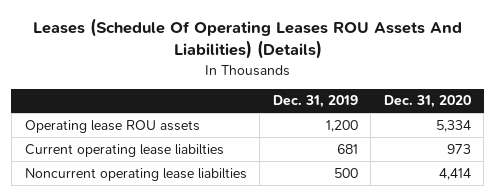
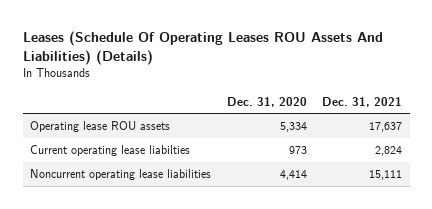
[272,95,358,109] Dec. 31, 2019 -> none
none -> [322,96,403,107] Dec. 31, 2021
[24,167,247,181] Noncurrent operating lease liabilties -> [30,169,212,181] Noncurrent operating lease liabilities

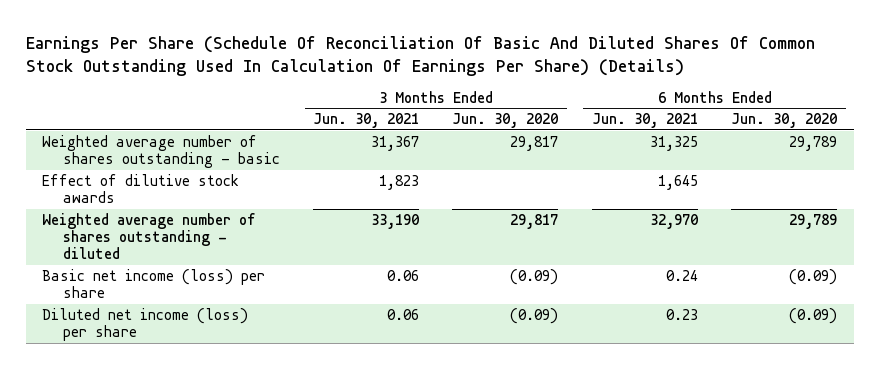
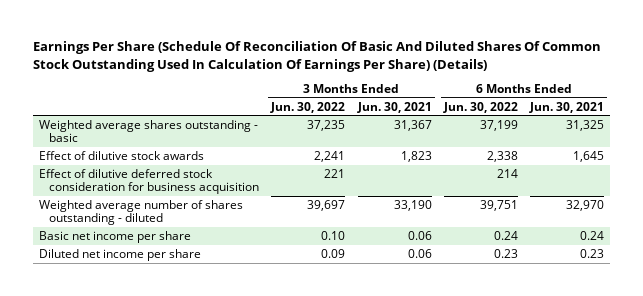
[452,113,559,129] Jun. 30, 2020 -> none
[731,113,838,129] Jun. 30, 2020 -> none
none -> [270,101,346,113] Jun. 30, 2022
none -> [442,101,518,113] Jun. 30, 2022
[42,134,280,169] Weighted average number of shares outstanding - basic -> [39,119,259,143] Weighted average shares outstanding - basic
none -> [39,168,259,195] Effect of dilutive deferred stock consideration for business acquisition
[42,268,266,299] Basic net income (loss) per share -> [39,230,192,243] Basic net income per share
[42,307,249,342] Diluted net income (loss) per share -> [39,248,202,261] Diluted net income per share

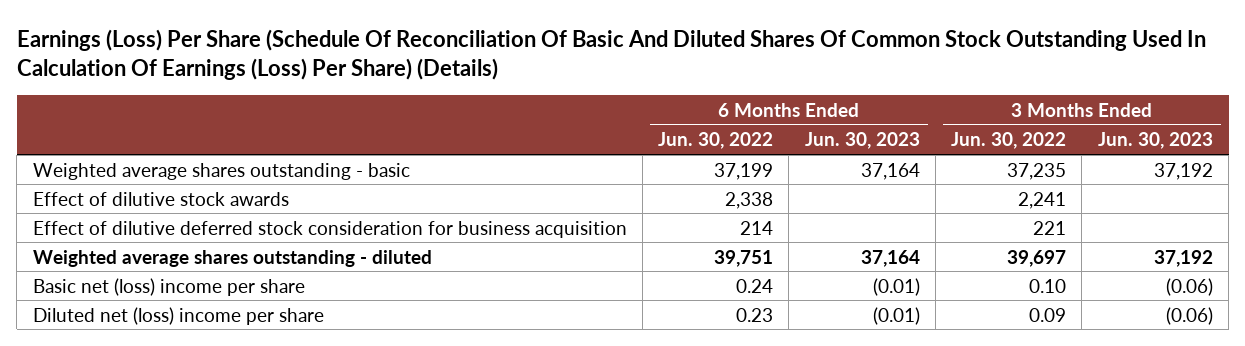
[33,40,602,72] Earnings Per Share (Schedule Of Reconciliation Of Basic And Diluted Shares Of Common Stock Outstanding Used In Calculation Of Earnings Per Share) (Details) -> [16,28,1206,81] Earnings (Loss) Per Share (Schedule Of Reconciliation Of Basic And Diluted Shares Of Common Stock Outstanding Used In Calculation Of Earnings (Loss) Per Share) (Details)
[356,101,432,113] Jun. 30, 2021 -> none
[529,101,605,113] Jun. 30, 2021 -> none
none -> [804,132,920,150] Jun. 30, 2023
none -> [1097,132,1213,150] Jun. 30, 2023
[39,199,244,226] Weighted average number of shares outstanding - diluted -> [32,249,432,267] Weighted average shares outstanding - diluted
[39,230,192,243] Basic net income per share -> [32,277,305,296] Basic net (loss) income per share
[39,248,202,261] Diluted net income per share -> [32,306,324,325] Diluted net (loss) income per share

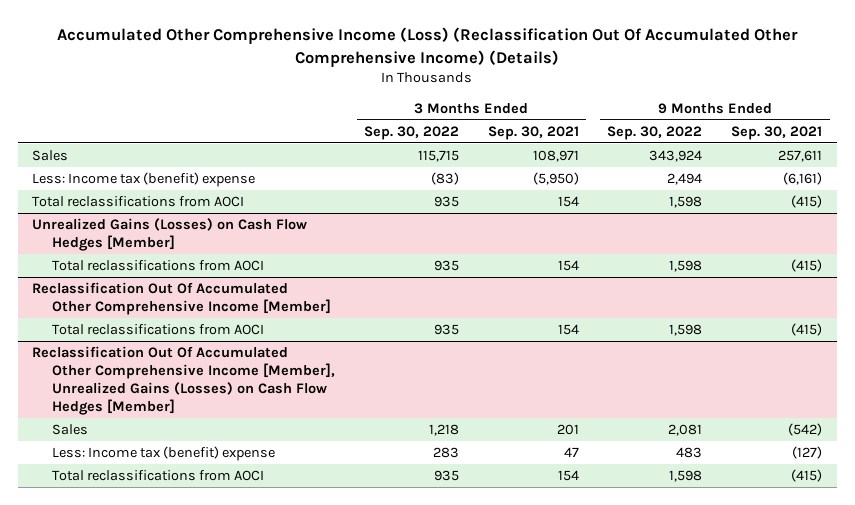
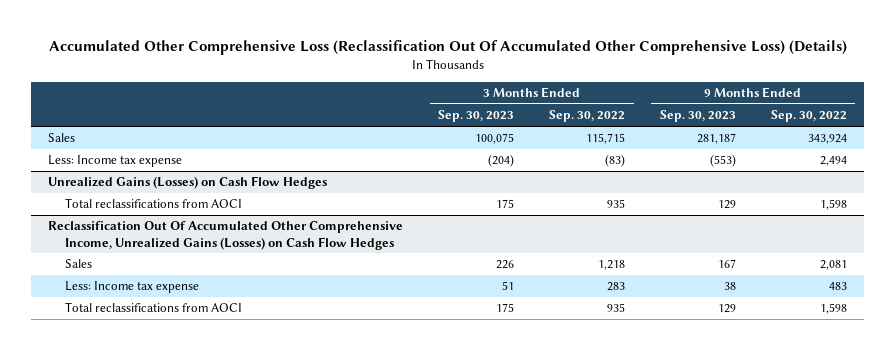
[57,27,799,67] Accumulated Other Comprehensive Income (Loss) (Reclassification Out Of Accumulated Other Comprehensive Income) (Details) -> [48,40,847,56] Accumulated Other Comprehensive Loss (Reclassification Out Of Accumulated Other Comprehensive Loss) (Details)
[487,125,579,140] Sep. 30, 2021 -> none
[731,125,823,140] Sep. 30, 2021 -> none
none -> [438,110,515,123] Sep. 30, 2023
none -> [659,110,736,123] Sep. 30, 2023
[32,196,245,208] Total reclassifications from AOCI -> none
[52,260,265,272] Total reclassifications from AOCI -> none
[32,282,332,316] Reclassification Out Of Accumulated Other Comprehensive Income [Member] -> none
[32,172,256,188] Less: Income tax (benefit) expense -> [48,155,183,168] Less: Income tax expense
[32,218,308,252] Unrealized Gains (Losses) on Cash Flow Hedges [Member] -> [48,176,328,190] Unrealized Gains (Losses) on Cash Flow Hedges
[32,346,336,416] Reclassification Out Of Accumulated Other Comprehensive Income [Member], Unrealized Gains (Losses) on Cash Flow Hedges [Member] -> [48,221,404,250] Reclassification Out Of Accumulated Other Comprehensive Income, Unrealized Gains (Losses) on Cash Flow Hedges
[52,446,276,462] Less: Income tax (benefit) expense -> [64,281,199,294] Less: Income tax expense

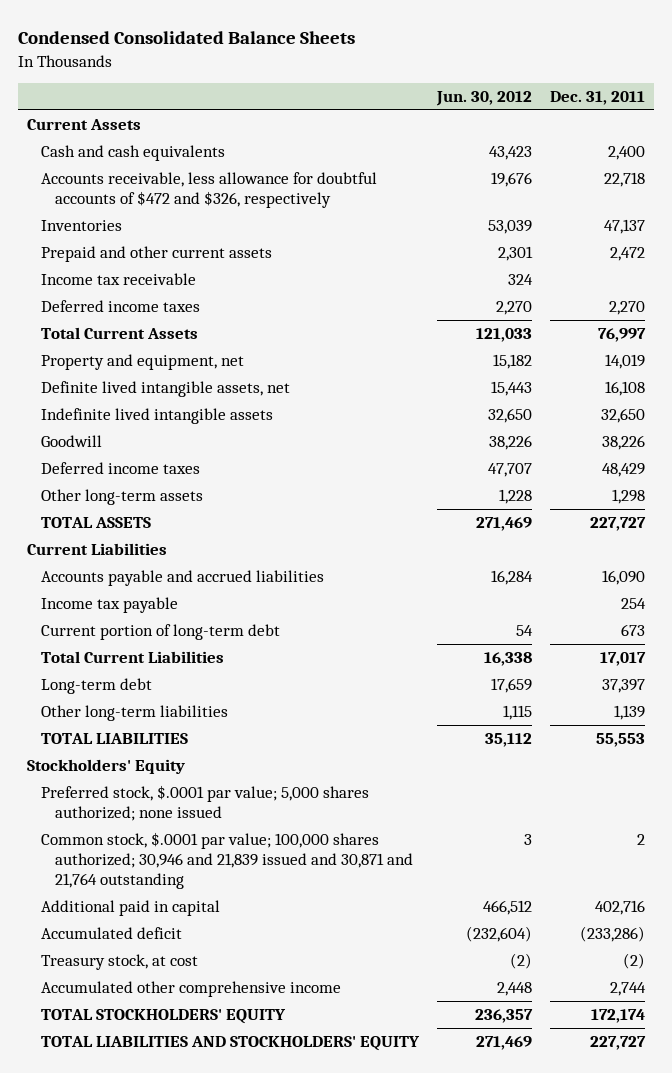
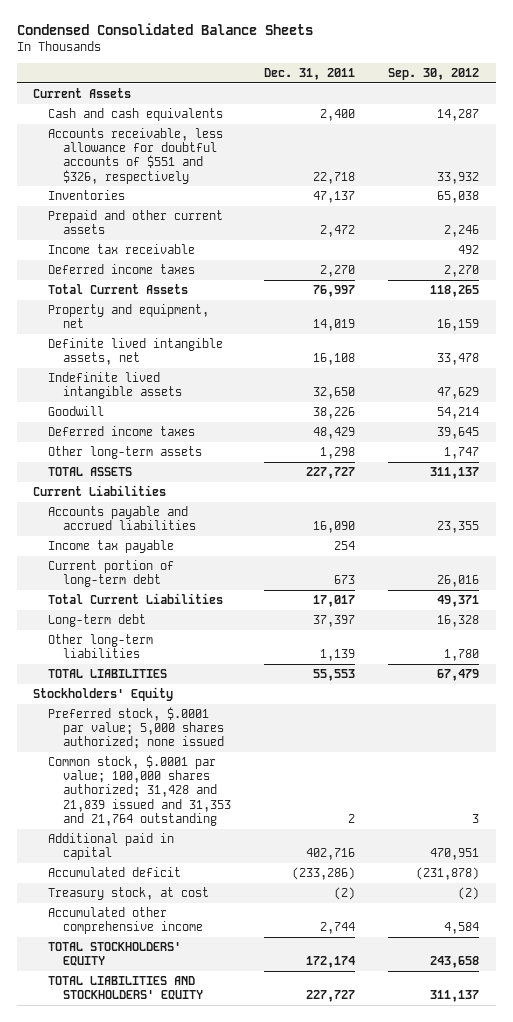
[436,91,533,107] Jun. 30, 2012 -> none
none -> [388,68,480,81] Sep. 30, 2012
[41,172,378,209] Accounts receivable, less allowance for doubtful accounts of $472 and $326, respectively -> [48,127,224,184] Accounts receivable, less allowance for doubtful accounts of $551 and $326, respectively
[41,832,414,890] Common stock, $.0001 par value; 100,000 shares authorized; 30,946 and 21,839 issued and 30,871 and 21,764 outstanding -> [48,754,232,826] Common stock, $.0001 par value; 100,000 shares authorized; 31,428 and 21,839 issued and 31,353 and 21,764 outstanding

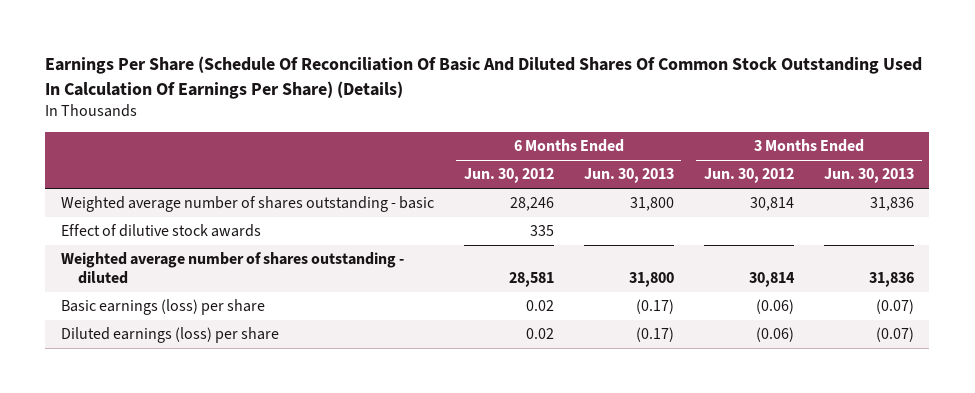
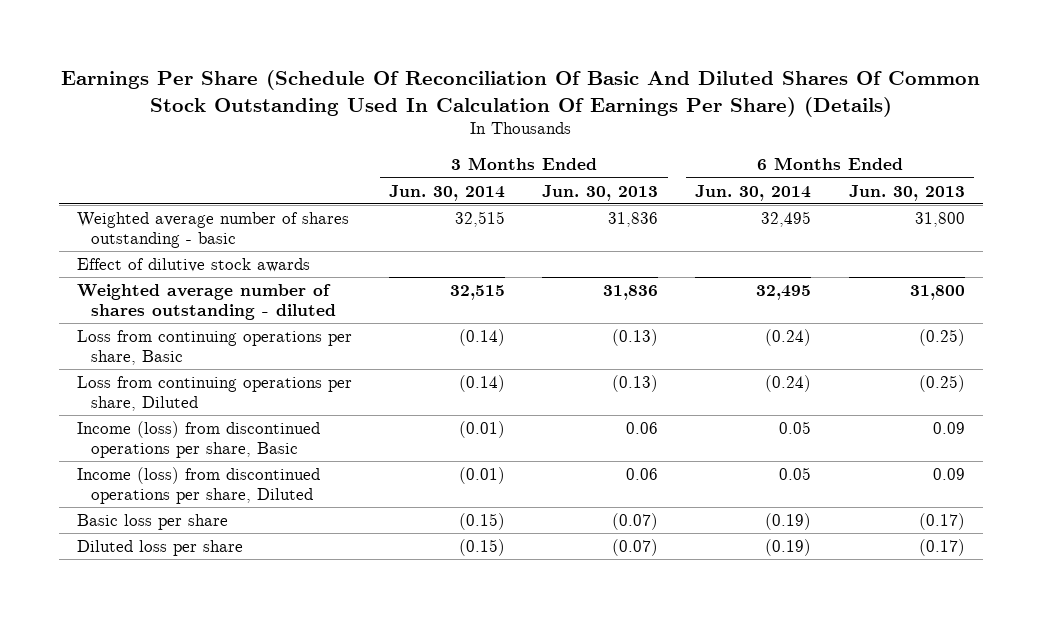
[463,168,554,184] Jun. 30, 2012 -> none
[703,168,794,184] Jun. 30, 2012 -> none
none -> [389,184,506,201] Jun. 30, 2014
none -> [695,184,812,201] Jun. 30, 2014
none -> [77,329,353,365] Loss from continuing operations per share, Basic
none -> [77,375,353,411] Loss from continuing operations per share, Diluted
none -> [77,420,321,458] Income (loss) from discontinued operations per share, Basic
none -> [77,466,321,504] Income (loss) from discontinued operations per share, Diluted
[60,299,265,316] Basic earnings (loss) per share -> [77,513,229,530] Basic loss per share
[60,327,279,344] Diluted earnings (loss) per share -> [77,539,244,556] Diluted loss per share

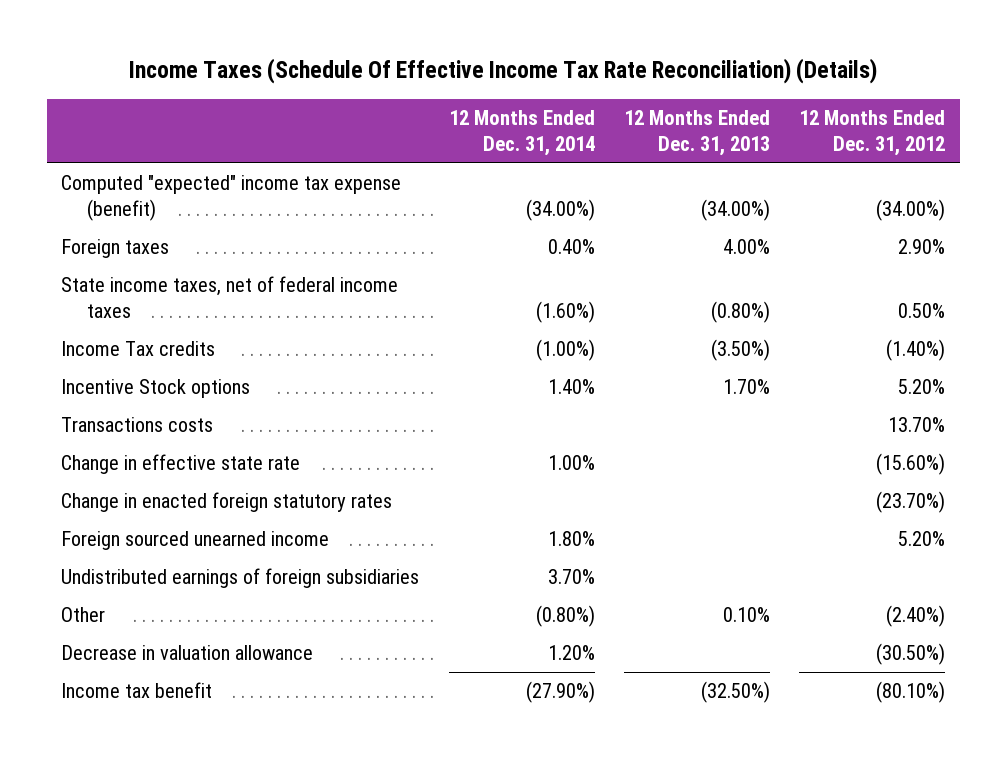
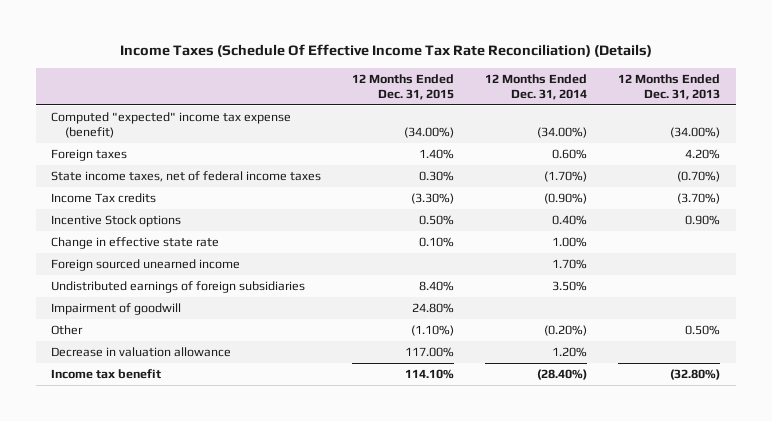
[799,110,946,156] 12 Months Ended Dec. 31, 2012 -> none
none -> [352,73,455,101] 12 Months Ended Dec. 31, 2015
[61,417,214,433] Transactions costs -> none
[547,239,595,255] 0.40% -> [552,148,588,159] 0.60%
[722,239,770,255] 4.00% -> [685,148,721,159] 4.20%
[535,301,595,324] (1.60%) -> [544,170,588,182] (1.70%)
[710,301,770,324] (0.80%) -> [677,170,721,182] (0.70%)
[535,339,595,362] (1.00%) -> [544,192,588,204] (0.90%)
[710,339,770,362] (3.50%) -> [677,192,721,204] (3.70%)
[547,379,595,395] 1.40% -> [552,214,588,225] 0.40%
[722,379,770,395] 1.70% -> [685,214,721,225] 0.90%
[61,492,393,513] Change in enacted foreign statutory rates -> none
[547,531,595,547] 1.80% -> [552,258,588,269] 1.70%
[547,569,595,585] 3.70% -> [552,280,588,291] 3.50%
none -> [51,302,182,315] Impairment of goodwill
[535,605,595,628] (0.80%) -> [544,324,588,336] (0.20%)
[722,607,770,623] 0.10% -> [685,324,721,335] 0.50%
[525,681,595,704] (27.90%) -> [537,368,588,380] (28.40%)
[700,681,770,704] (32.50%) -> [670,368,721,380] (32.80%)

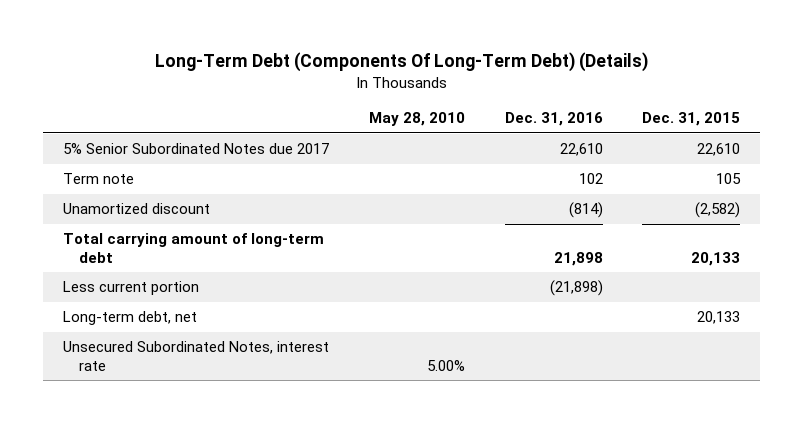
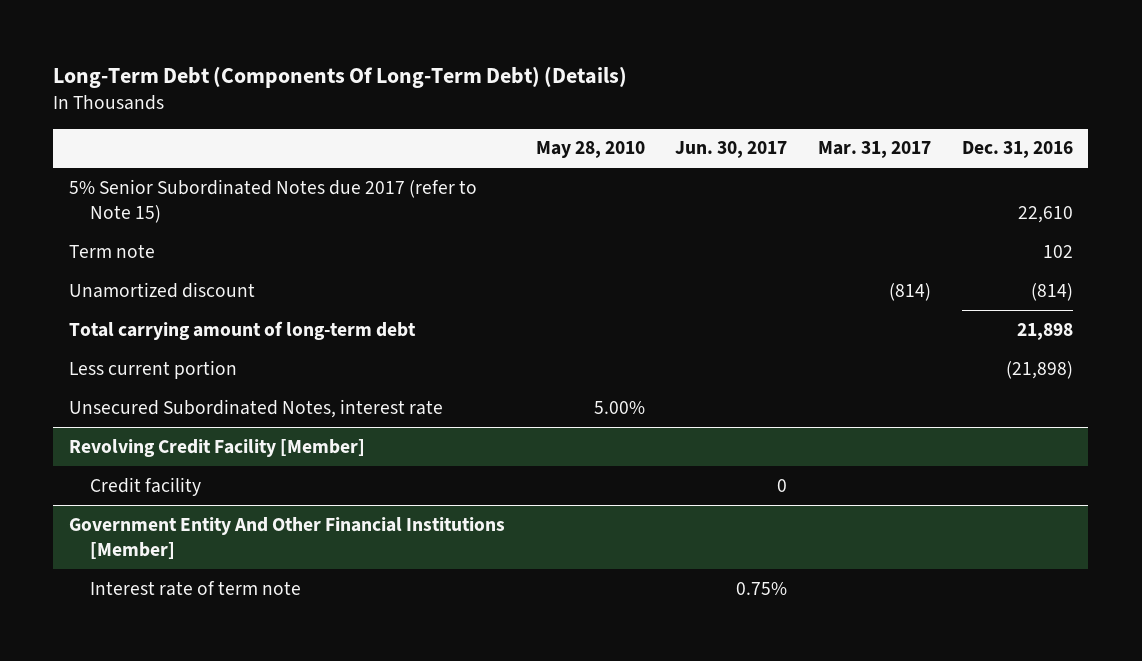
[642,112,741,127] Dec. 31, 2015 -> none
none -> [675,141,788,159] Jun. 30, 2017
none -> [818,141,932,159] Mar. 31, 2017
[63,143,330,155] 5% Senior Subordinated Notes due 2017 -> [68,178,477,223] 5% Senior Subordinated Notes due 2017 (refer to Note 15)
[63,311,198,326] Long-term debt, net -> none
none -> [68,438,365,457] Revolving Credit Facility [Member]
none -> [90,476,202,496] Credit facility
none -> [68,516,505,559] Government Entity And Other Financial Institutions [Member]
none -> [90,580,302,596] Interest rate of term note

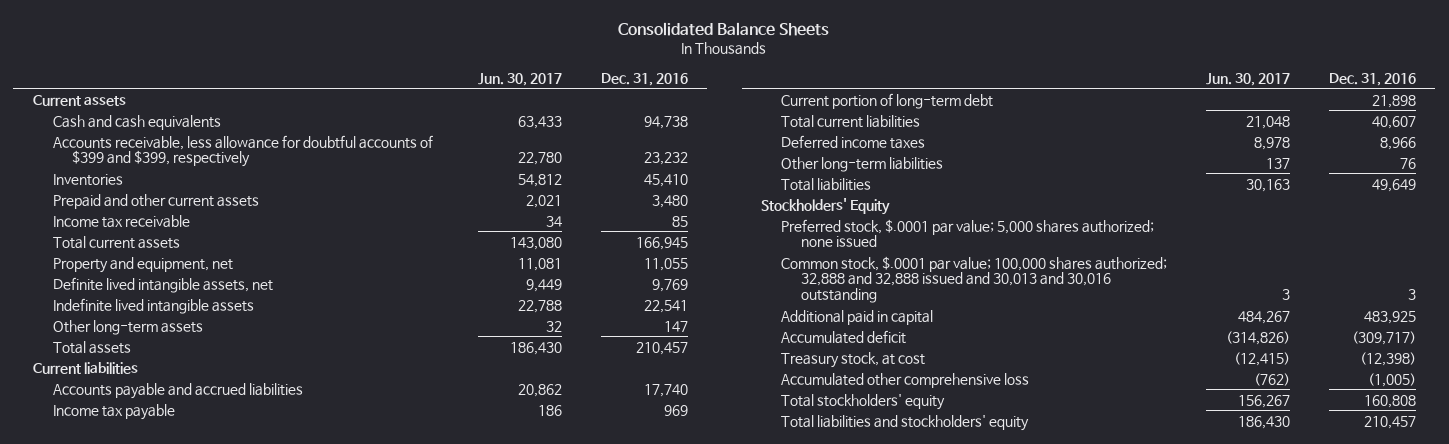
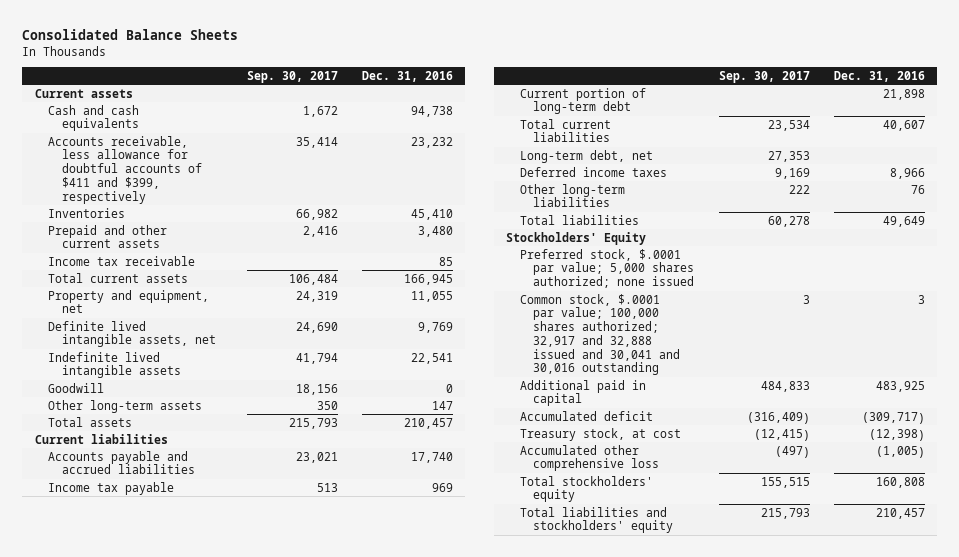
[477,72,562,86] Jun. 30, 2017 -> none
none -> [247,71,339,84] Sep. 30, 2017
[52,134,433,168] Accounts receivable, less allowance for doubtful accounts of $399 and $399, respectively -> [48,135,202,204] Accounts receivable, less allowance for doubtful accounts of $411 and $399, respectively
none -> [48,382,105,393] Goodwill
none -> [519,149,653,163] Long-term debt, net
[780,255,1167,304] Common stock, $.0001 par value; 100,000 shares authorized; 32,888 and 32,888 issued and 30,013 and 30,016 outstanding -> [519,293,681,376] Common stock, $.0001 par value; 100,000 shares authorized; 32,917 and 32,888 issued and 30,041 and 30,016 outstanding

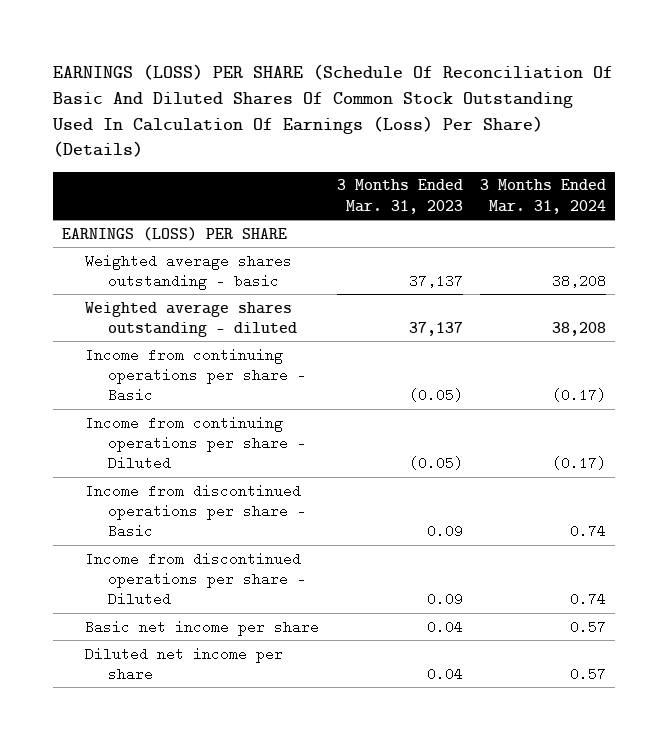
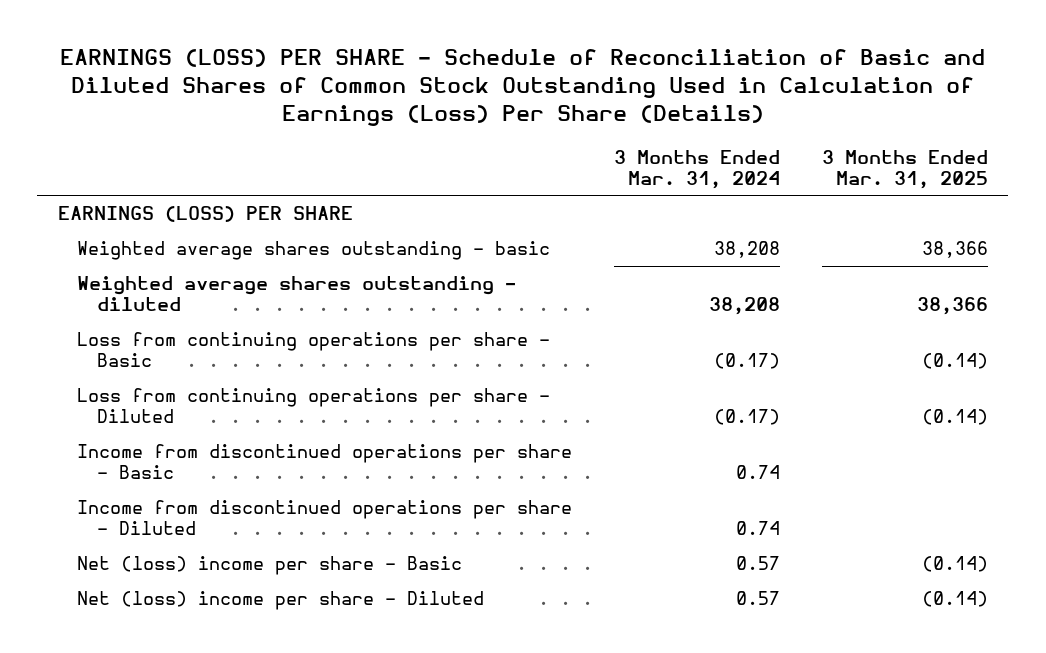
[51,64,613,158] EARNINGS (LOSS) PER SHARE (Schedule Of Reconciliation Of Basic And Diluted Shares Of Common Stock Outstanding Used In Calculation Of Earnings (Loss) Per Share) (Details) -> [59,49,985,127] EARNINGS (LOSS) PER SHARE - Schedule of Reconciliation of Basic and Diluted Shares of Common Stock Outstanding Used in Calculation of Earnings (Loss) Per Share (Details)
[336,179,463,214] 3 Months Ended Mar. 31, 2023 -> none
none -> [821,149,988,189] 3 Months Ended Mar. 31, 2025
[84,347,306,403] Income from continuing operations per share - Basic -> [77,332,551,368] Loss from continuing operations per share - Basic
[84,415,306,471] Income from continuing operations per share - Diluted -> [77,388,551,424] Loss from continuing operations per share - Diluted
[84,619,319,636] Basic net income per share -> [77,556,463,576] Net (loss) income per share - Basic
[84,646,283,681] Diluted net income per share -> [77,591,485,611] Net (loss) income per share - Diluted

